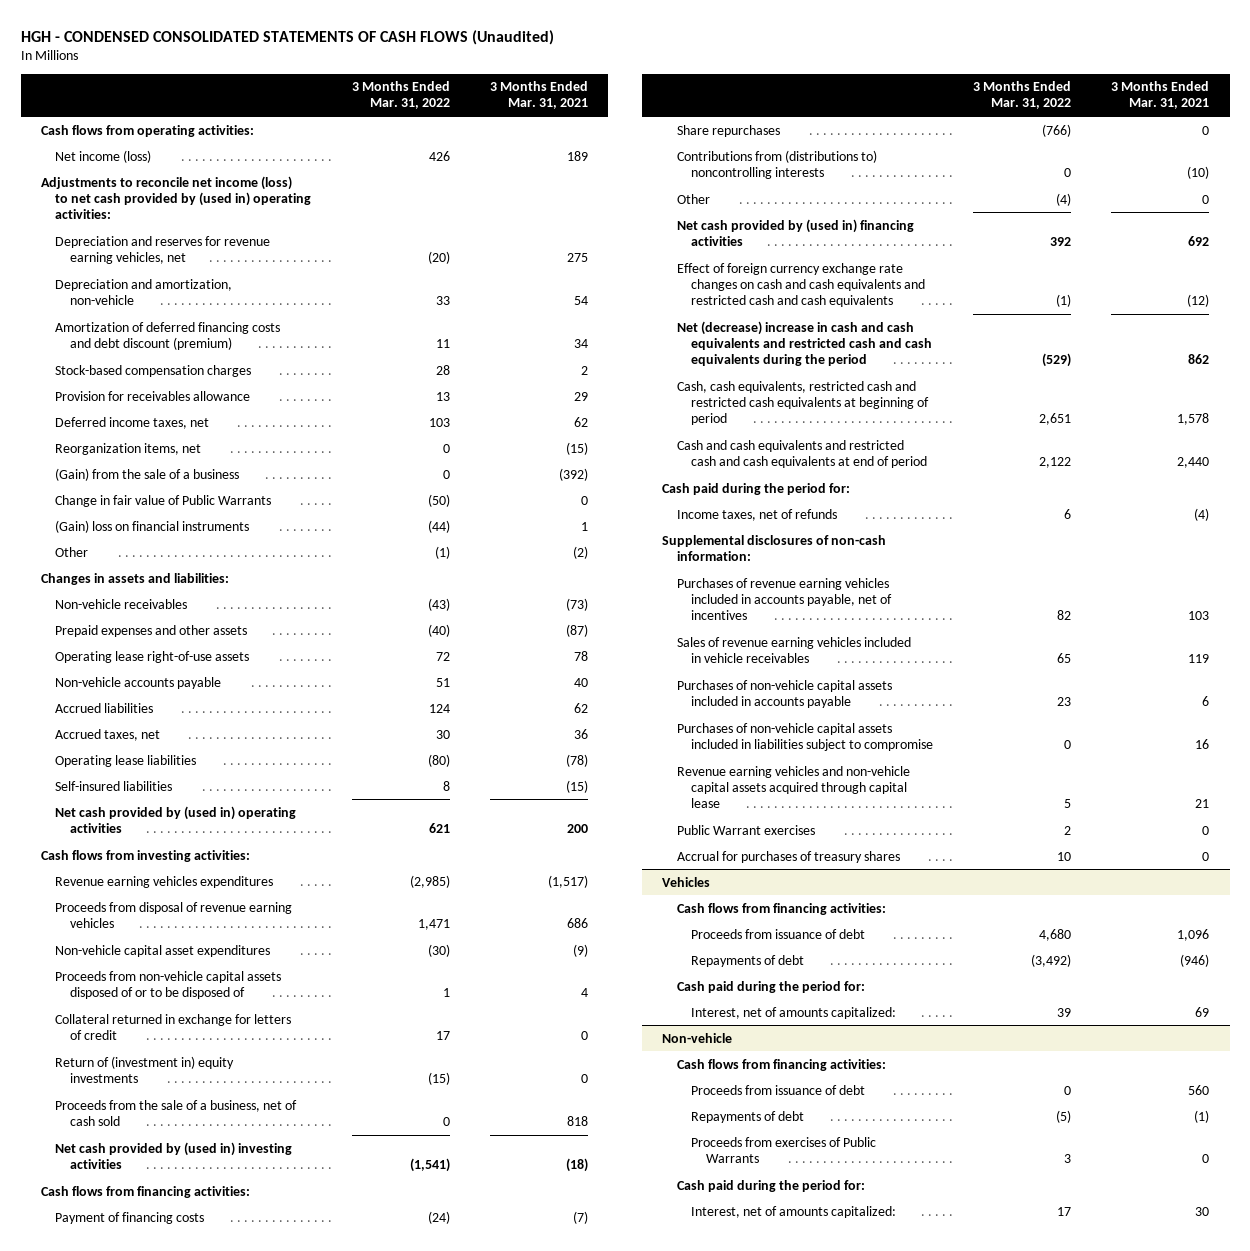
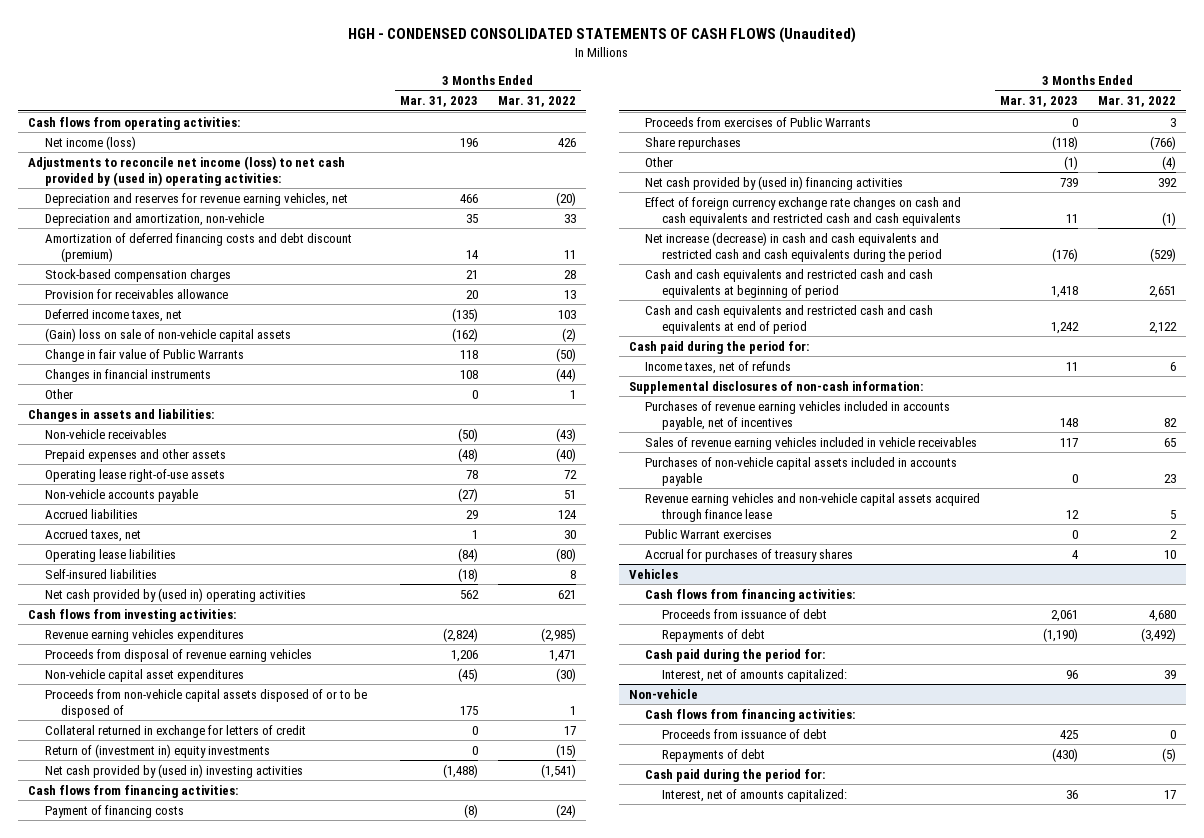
[490,81,589,110] 3 Months Ended Mar. 31, 2021 -> none
none -> [399,96,478,108] Mar. 31, 2023
[55,442,202,455] Reorganization items, net -> none
[55,467,240,481] (Gain) from the sale of a business -> none
none -> [44,327,291,342] (Gain) loss on sale of non-vehicle capital assets
[55,519,250,533] (Gain) loss on financial instruments -> [44,368,211,382] Changes in financial instruments
[434,545,450,559] (1) -> [569,389,576,399] 1
[55,1099,298,1126] Proceeds from the sale of a business, net of cash sold -> none
none -> [645,116,872,127] Proceeds from exercises of Public Warrants
[676,149,877,179] Contributions from (distributions to) noncontrolling interests -> none
[676,320,933,366] Net (decrease) increase in cash and cash equivalents and restricted cash and cash equivalents during the period -> [645,231,942,262] Net increase (decrease) in cash and cash equivalents and restricted cash and cash equivalents during the period
[676,380,930,425] Cash, cash equivalents, restricted cash and restricted cash equivalents at beginning of period -> [645,268,934,298] Cash and cash equivalents and restricted cash and cash equivalents at beginning of period
[676,722,934,751] Purchases of non-vehicle capital assets included in liabilities subject to compromise -> none
[676,765,910,808] Revenue earning vehicles and non-vehicle capital assets acquired through capital lease -> [645,492,981,522] Revenue earning vehicles and non-vehicle capital assets acquired through finance lease
[691,1136,877,1163] Proceeds from exercises of Public Warrants -> none

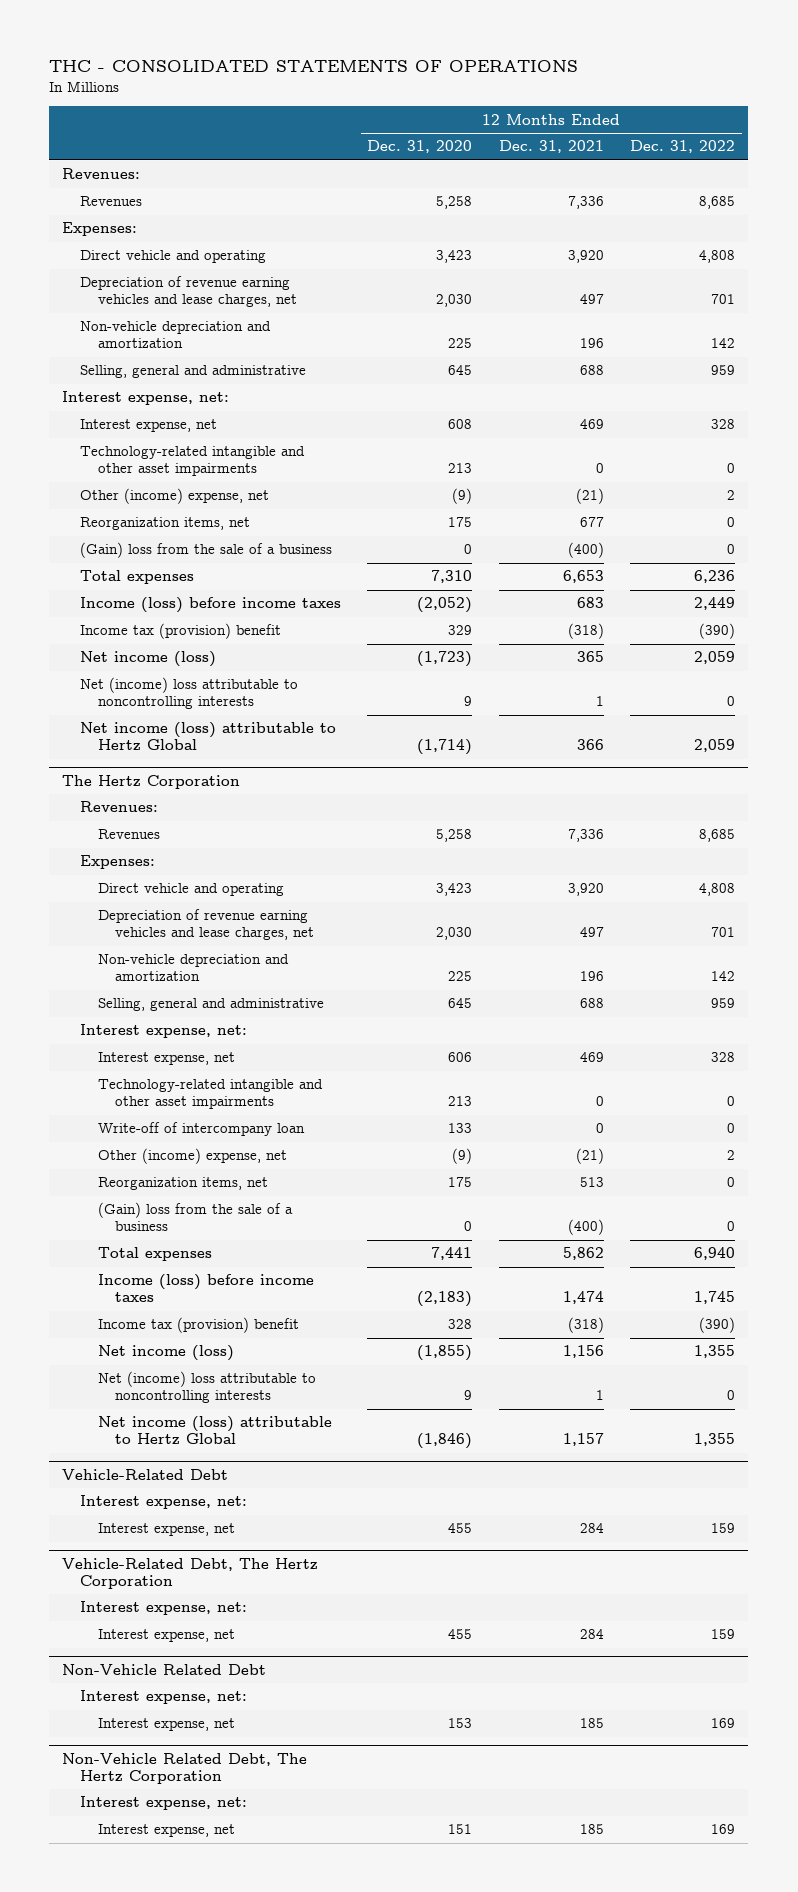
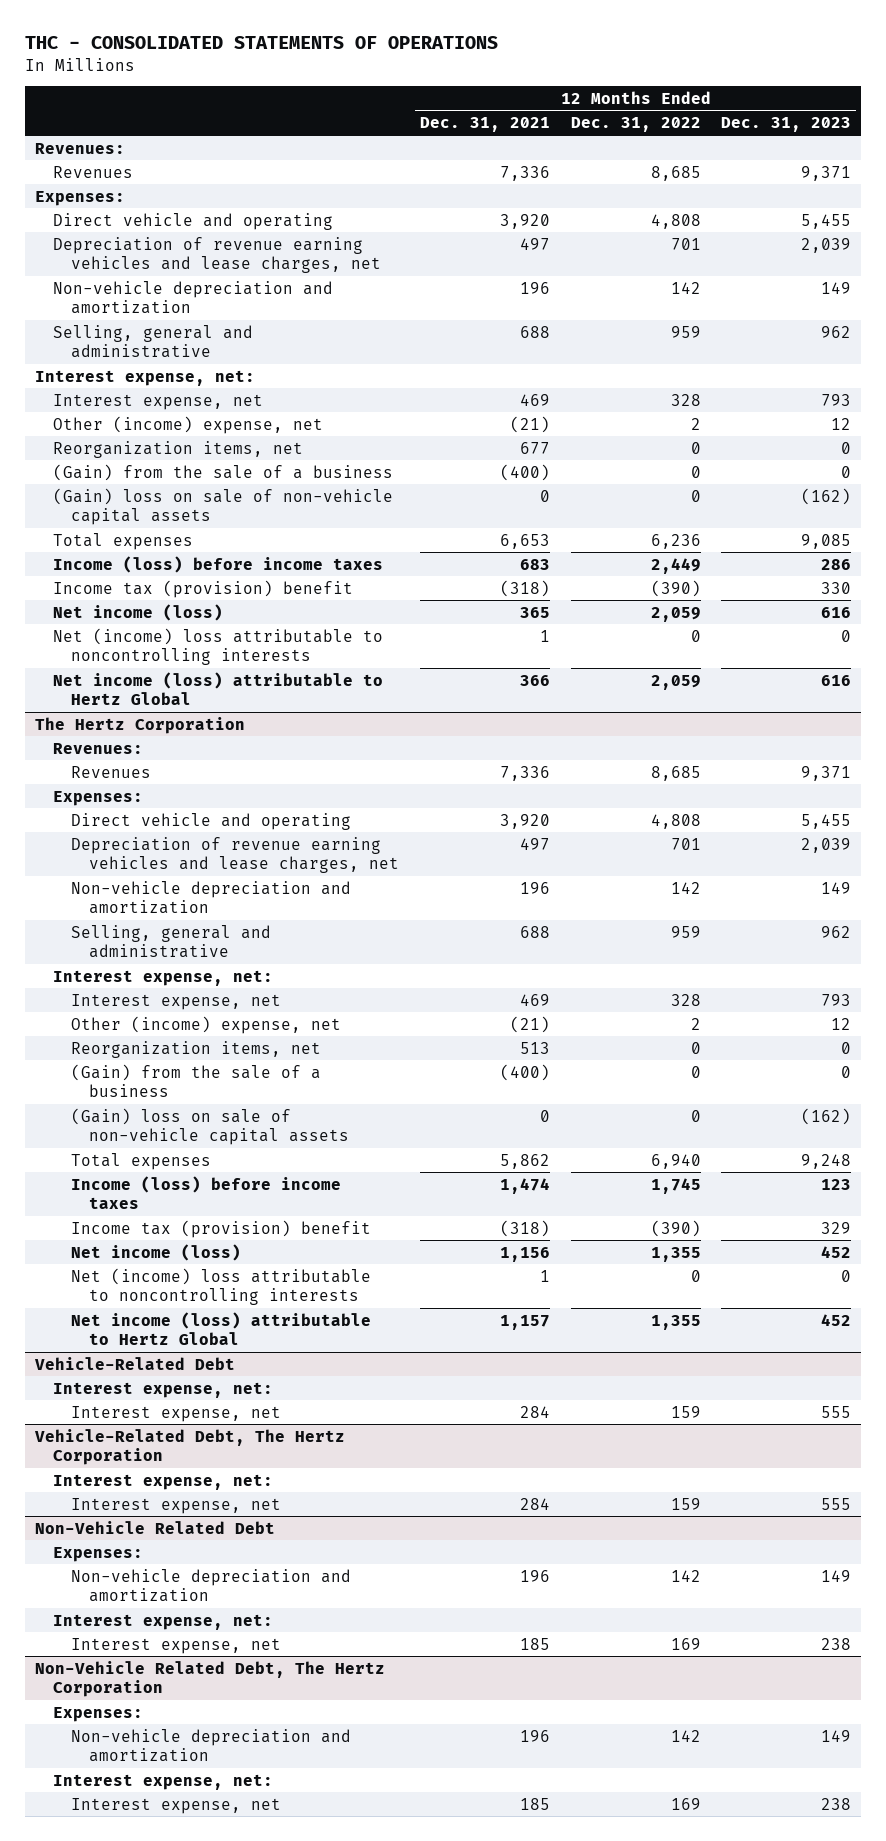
[367,140,473,154] Dec. 31, 2020 -> none
none -> [721,117,852,133] Dec. 31, 2023
[80,446,306,477] Technology-related intangible and other asset impairments -> none
[80,542,333,559] (Gain) loss from the sale of a business -> [53,463,394,481] (Gain) from the sale of a business
none -> [53,487,394,525] (Gain) loss on sale of non-vehicle capital assets
[97,1079,323,1110] Technology-related intangible and other asset impairments -> none
[97,1122,305,1137] Write-off of intercompany loan -> none
[97,1202,293,1232] (Gain) loss from the sale of a business -> [71,1063,322,1097] (Gain) from the sale of a business
none -> [71,1107,350,1145] (Gain) loss on sale of non-vehicle capital assets
none -> [53,1546,144,1562] Expenses:
none -> [71,1568,352,1602] Non-vehicle depreciation and amortization
none -> [53,1706,144,1722] Expenses:
none -> [71,1728,352,1762] Non-vehicle depreciation and amortization

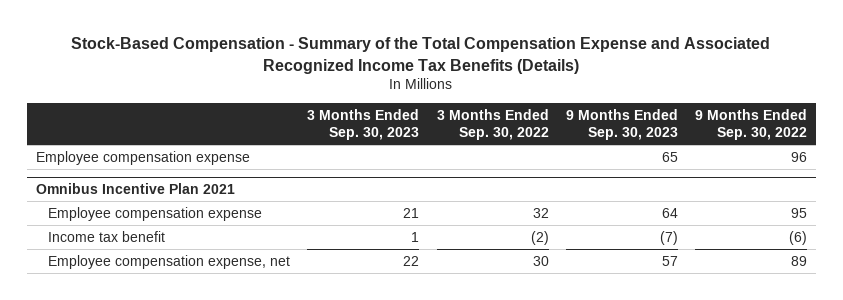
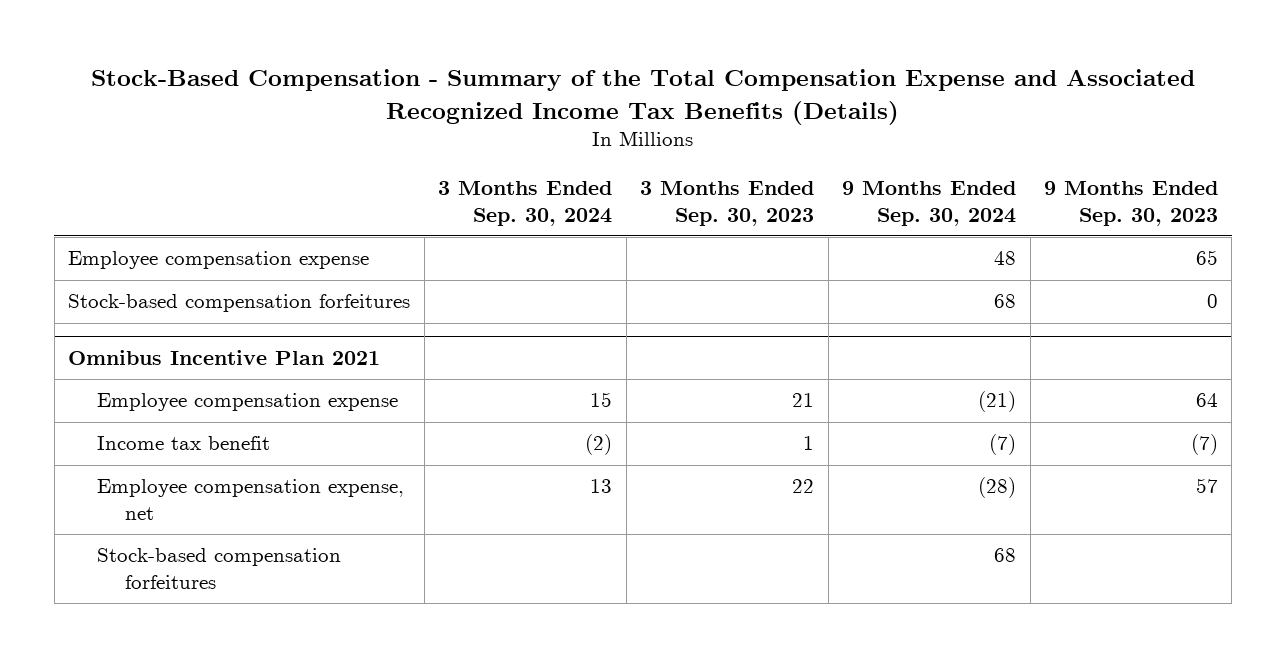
[436,109,549,141] 3 Months Ended Sep. 30, 2022 -> none
[694,109,807,141] 9 Months Ended Sep. 30, 2022 -> none
none -> [438,181,613,226] 3 Months Ended Sep. 30, 2024
none -> [842,181,1017,226] 9 Months Ended Sep. 30, 2024
none -> [68,294,411,313] Stock-based compensation forfeitures
none -> [96,548,341,589] Stock-based compensation forfeitures

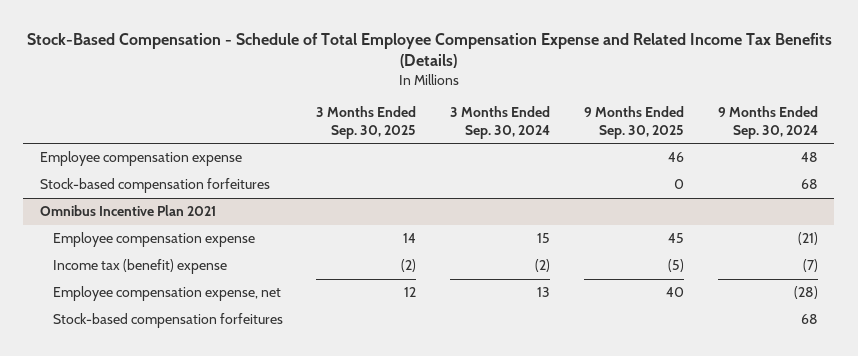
[91,69,1196,125] Stock-Based Compensation - Summary of the Total Compensation Expense and Associated Recognized Income Tax Benefits (Details) -> [26,32,832,69] Stock-Based Compensation - Schedule of Total Employee Compensation Expense and Related Income Tax Benefits (Details)
[640,181,815,226] 3 Months Ended Sep. 30, 2023 -> none
[1043,181,1218,226] 9 Months Ended Sep. 30, 2023 -> none
none -> [316,105,417,139] 3 Months Ended Sep. 30, 2025
none -> [583,105,684,139] 9 Months Ended Sep. 30, 2025
[96,436,270,451] Income tax benefit -> [52,259,227,275] Income tax (benefit) expense

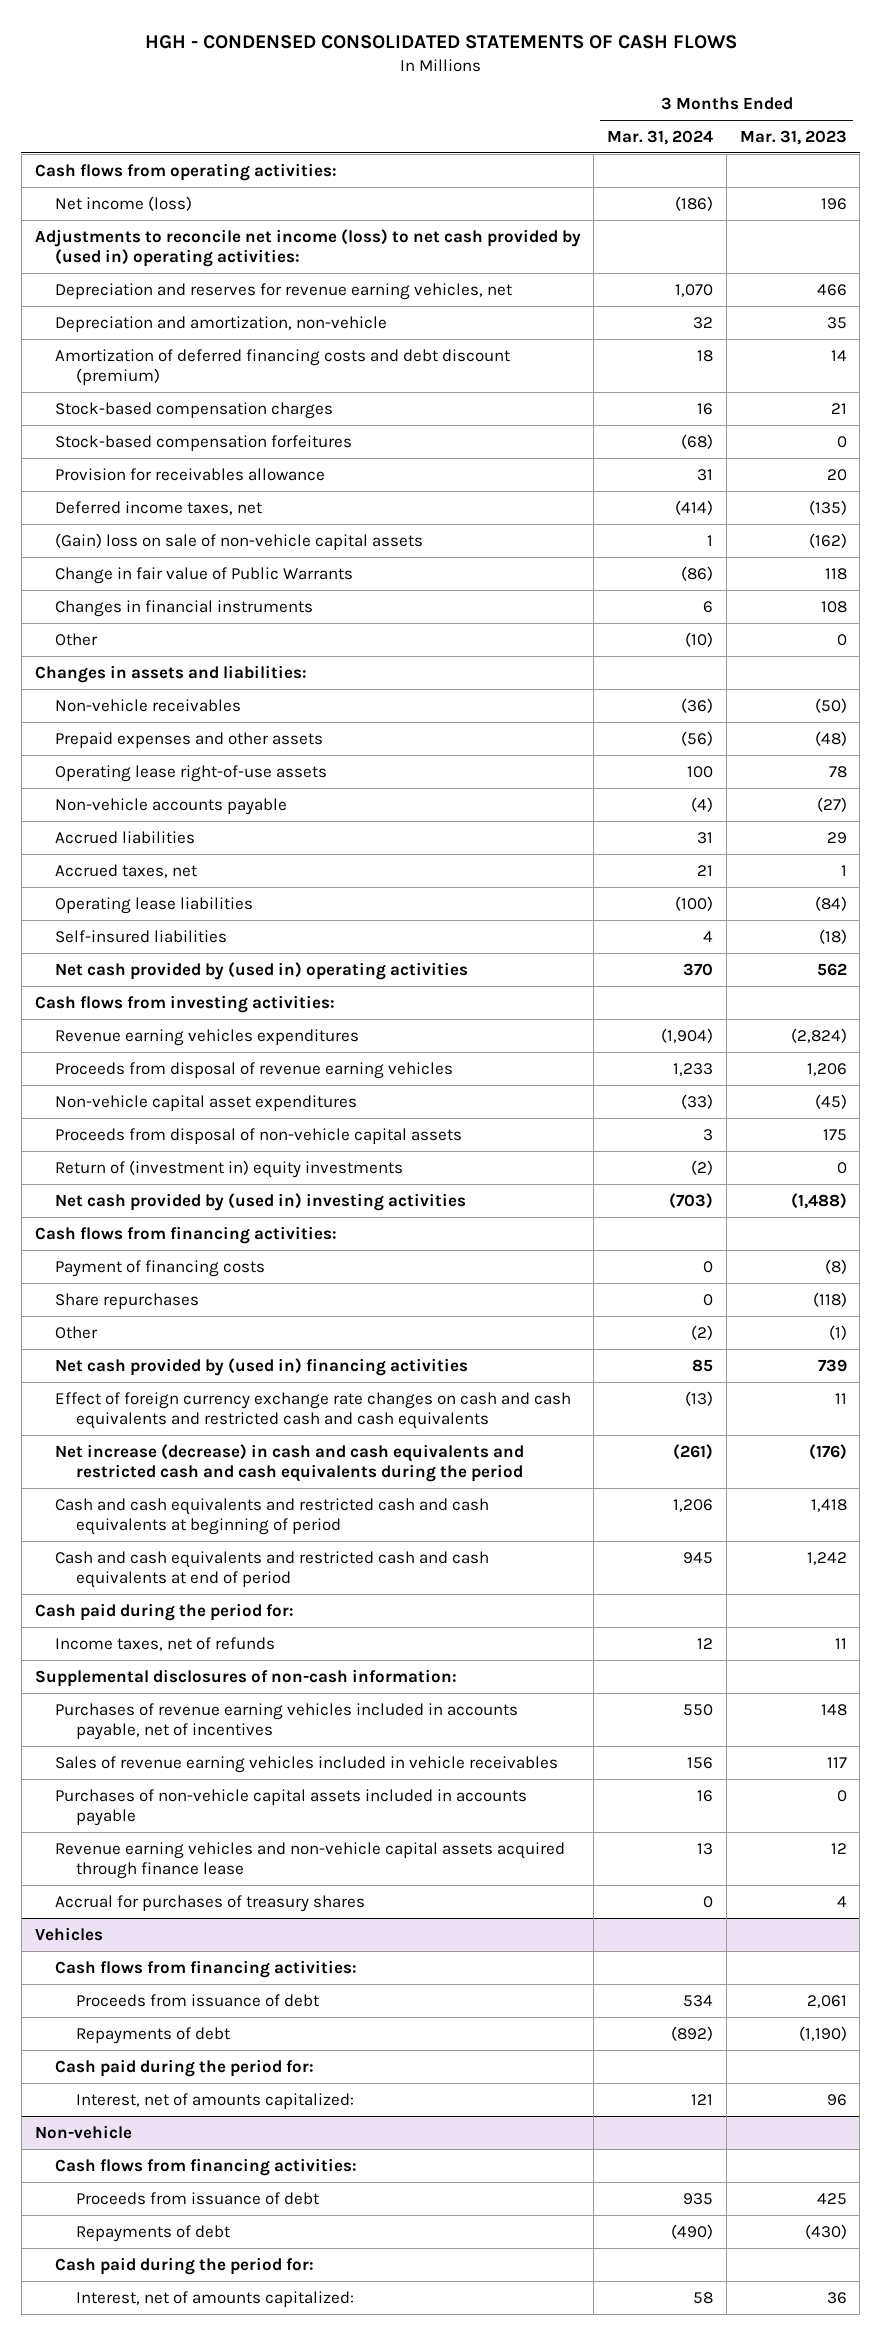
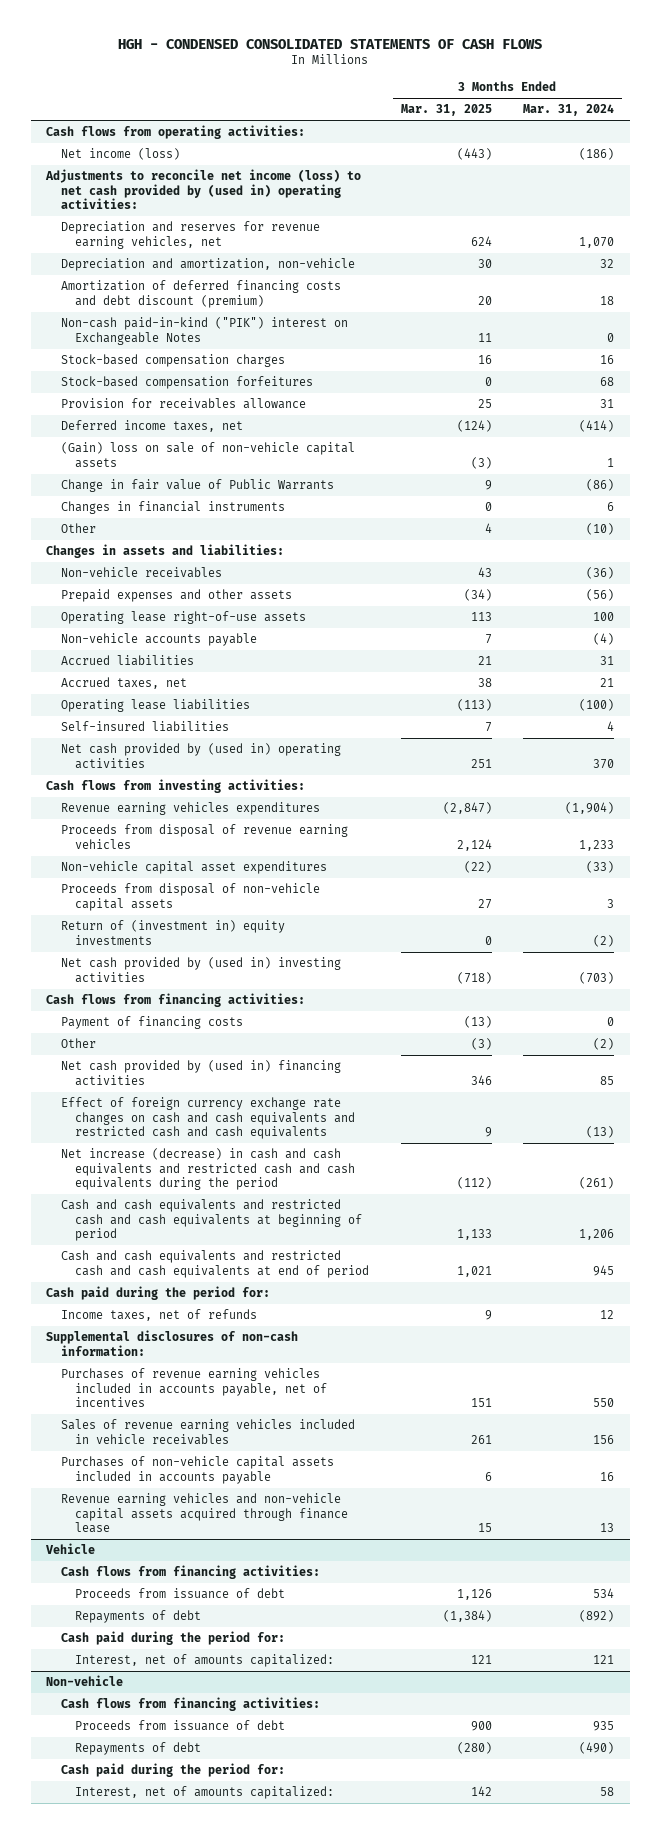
[739,129,847,145] Mar. 31, 2023 -> none
none -> [400,104,492,117] Mar. 31, 2025
none -> [60,317,348,345] Non-cash paid-in-kind ("PIK") interest on Exchangeable Notes
[681,433,714,449] (68) -> [600,377,615,387] 68
[55,1292,200,1309] Share repurchases -> none
[55,1894,366,1912] Accrual for purchases of treasury shares -> none
[34,1926,103,1941] Vehicles -> [46,1543,96,1555] Vehicle

